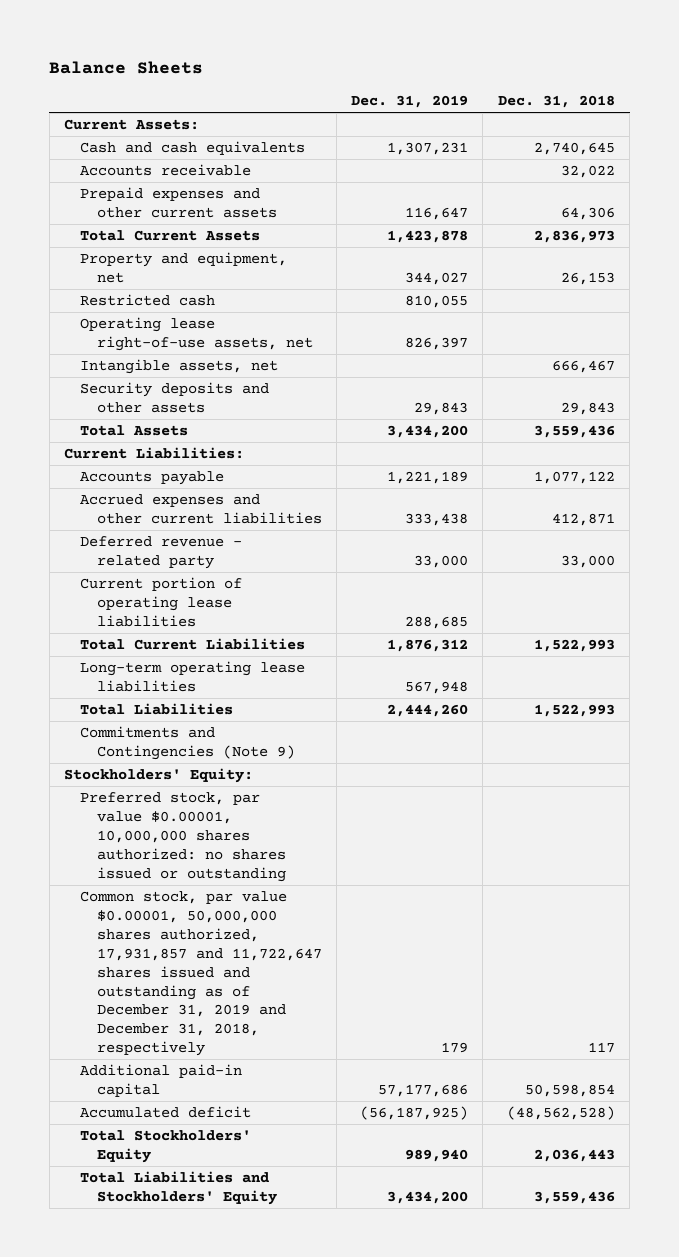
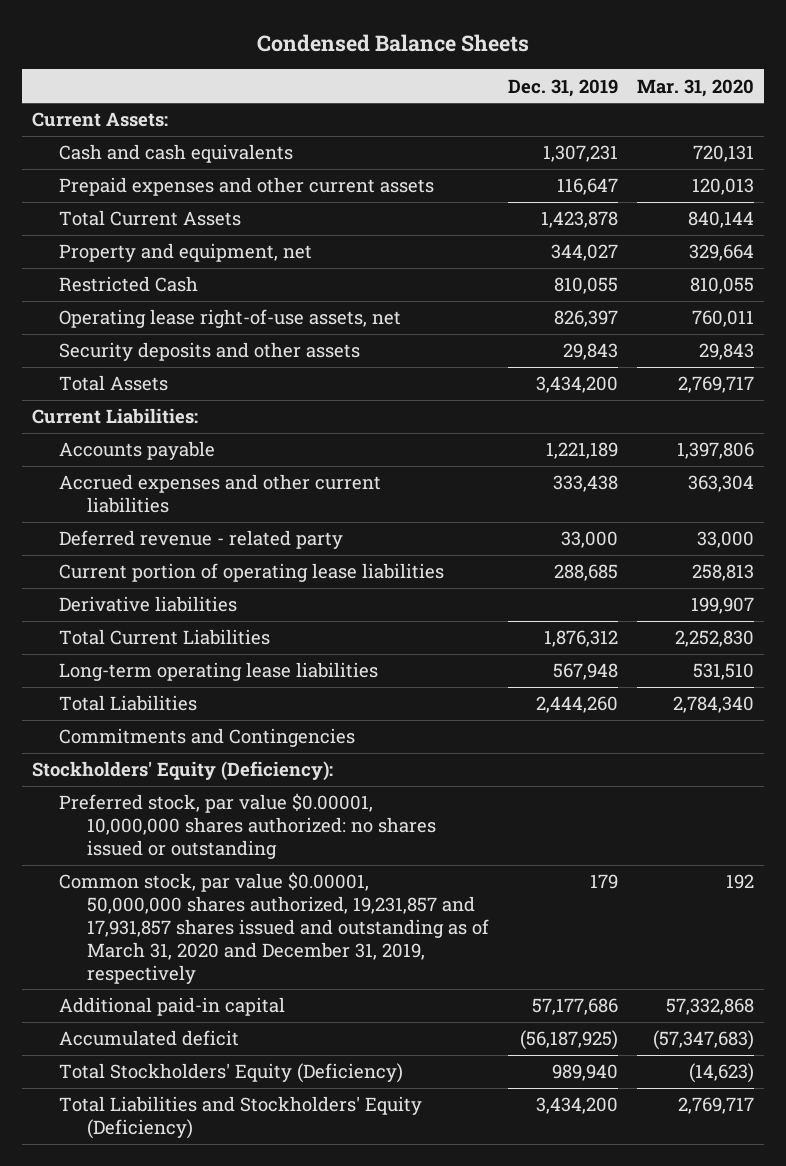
[49,61,204,75] Balance Sheets -> [257,33,530,52] Condensed Balance Sheets
[497,95,615,109] Dec. 31, 2018 -> none
none -> [637,78,755,97] Mar. 31, 2020
[80,164,252,177] Accounts receivable -> none
[80,294,216,307] Restricted cash -> [59,276,199,293] Restricted Cash
[80,359,279,375] Intangible assets, net -> none
none -> [59,596,238,613] Derivative liabilities
[80,726,295,761] Commitments and Contingencies (Note 9) -> [59,728,356,748] Commitments and Contingencies
[63,768,253,784] Stockholders' Equity: -> [31,761,333,782] Stockholders' Equity (Deficiency):
[80,891,322,1057] Common stock, par value $0.00001, 50,000,000 shares authorized, 17,931,857 and 11,722,647 shares issued and outstanding as of December 31, 2019 and December 31, 2018, respectively -> [59,872,489,984] Common stock, par value $0.00001, 50,000,000 shares authorized, 19,231,857 and 17,931,857 shares issued and outstanding as of March 31, 2020 and December 31, 2019, respectively
[80,1130,252,1164] Total Stockholders' Equity -> [59,1063,404,1084] Total Stockholders' Equity (Deficiency)
[80,1171,277,1206] Total Liabilities and Stockholders' Equity -> [59,1096,423,1140] Total Liabilities and Stockholders' Equity (Deficiency)

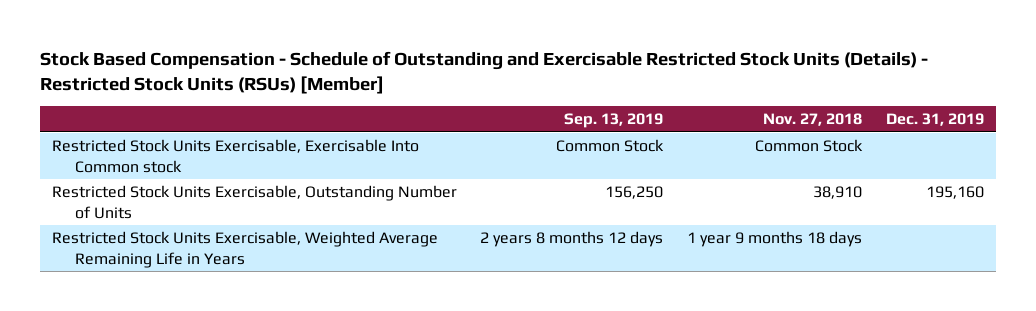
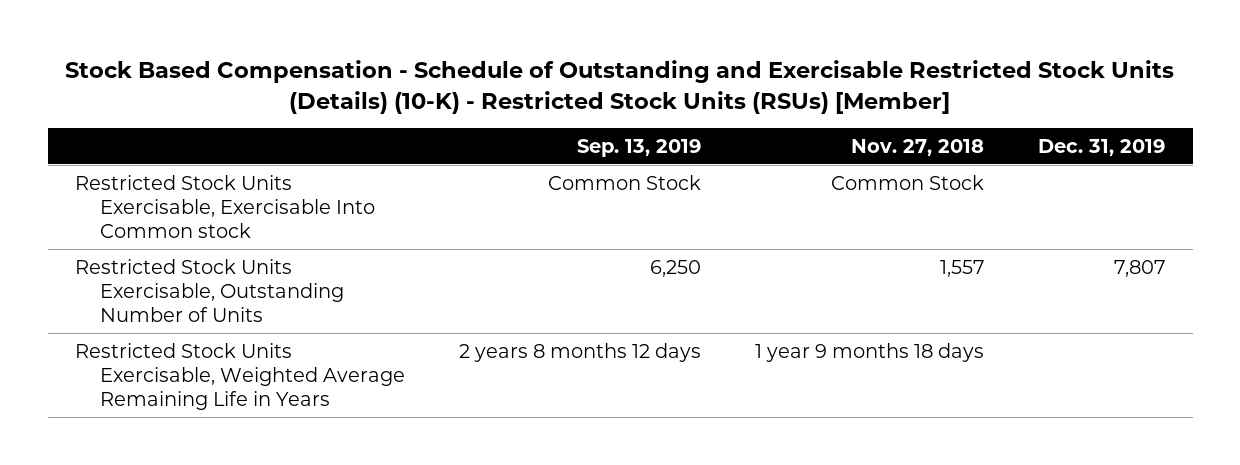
[39,50,928,95] Stock Based Compensation - Schedule of Outstanding and Exercisable Restricted Stock Units (Details) - Restricted Stock Units (RSUs) [Member] -> [65,60,1175,114] Stock Based Compensation - Schedule of Outstanding and Exercisable Restricted Stock Units (Details) (10-K) - Restricted Stock Units (RSUs) [Member]
[605,185,664,199] 156,250 -> [650,259,702,277] 6,250
[813,185,863,199] 38,910 -> [940,259,985,277] 1,557
[926,185,985,199] 195,160 -> [1114,259,1166,277] 7,807

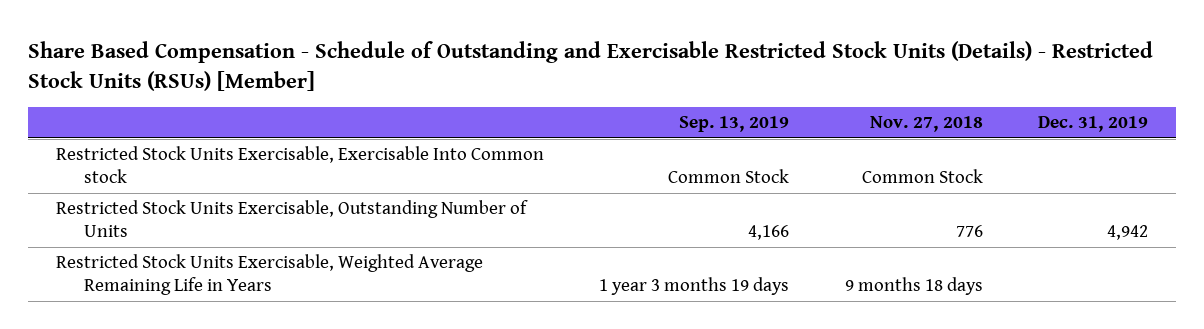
[65,60,1175,114] Stock Based Compensation - Schedule of Outstanding and Exercisable Restricted Stock Units (Details) (10-K) - Restricted Stock Units (RSUs) [Member] -> [28,40,1154,91] Share Based Compensation - Schedule of Outstanding and Exercisable Restricted Stock Units (Details) - Restricted Stock Units (RSUs) [Member]
[650,259,702,277] 6,250 -> [748,225,790,241] 4,166
[940,259,985,277] 1,557 -> [955,225,983,238] 776
[1114,259,1166,277] 7,807 -> [1107,225,1149,241] 4,942
[459,342,702,362] 2 years 8 months 12 days -> [599,277,790,296] 1 year 3 months 19 days
[755,342,985,362] 1 year 9 months 18 days -> [844,277,983,296] 9 months 18 days

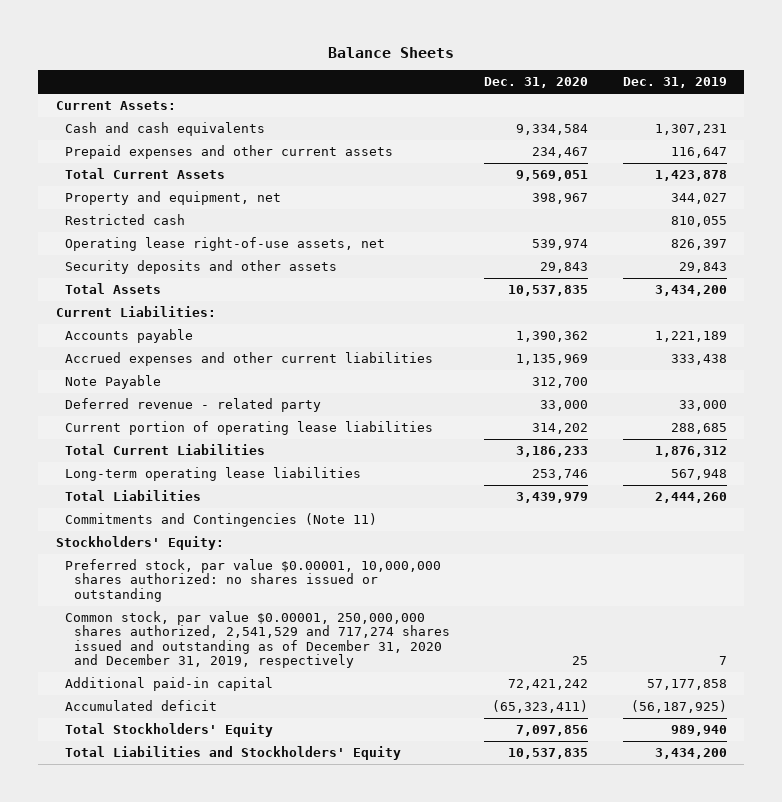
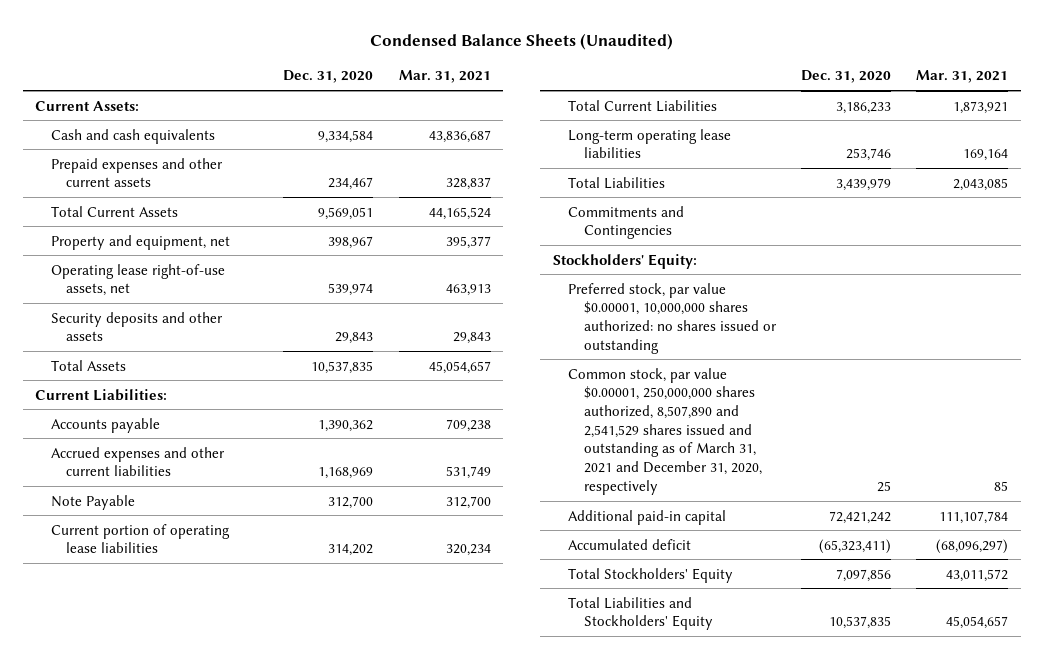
[328,46,455,58] Balance Sheets -> [369,32,673,50] Condensed Balance Sheets (Unaudited)
[622,77,727,89] Dec. 31, 2019 -> none
none -> [398,70,491,84] Mar. 31, 2021
[64,214,185,226] Restricted cash -> none
[516,354,589,366] 1,135,969 -> [318,467,374,480] 1,168,969
[64,398,321,413] Deferred revenue - related party -> none
[64,513,377,528] Commitments and Contingencies (Note 11) -> [568,205,685,240] Commitments and Contingencies
[64,611,450,669] Common stock, par value $0.00001, 250,000,000 shares authorized, 2,541,529 and 717,274 shares issued and outstanding as of December 31, 2020 and December 31, 2019, respectively -> [568,367,762,495] Common stock, par value $0.00001, 250,000,000 shares authorized, 8,507,890 and 2,541,529 shares issued and outstanding as of March 31, 2021 and December 31, 2020, respectively

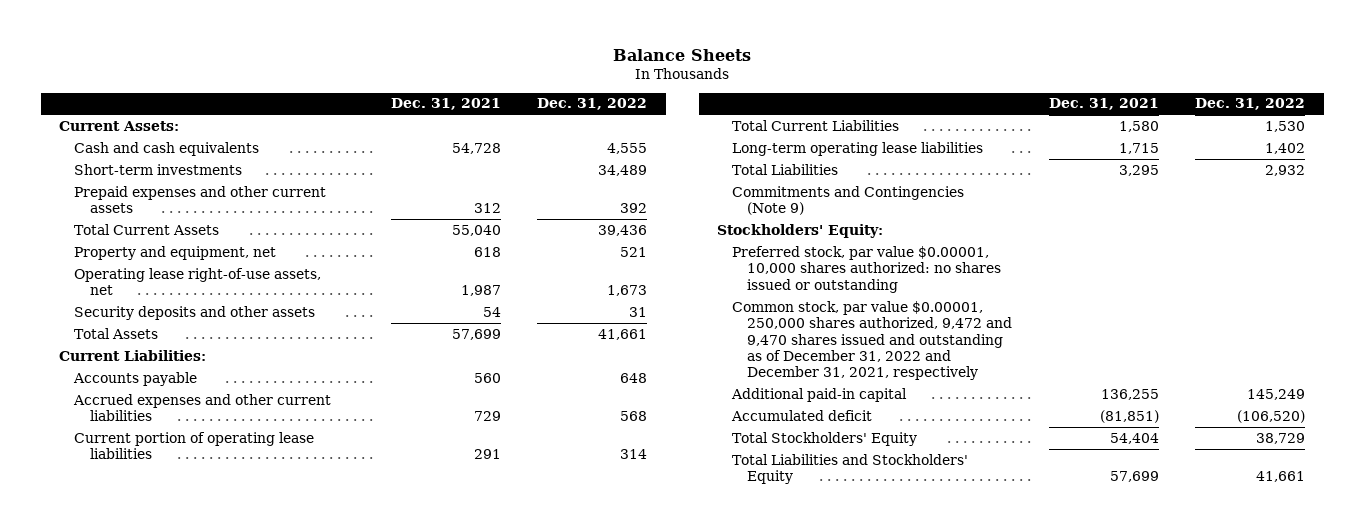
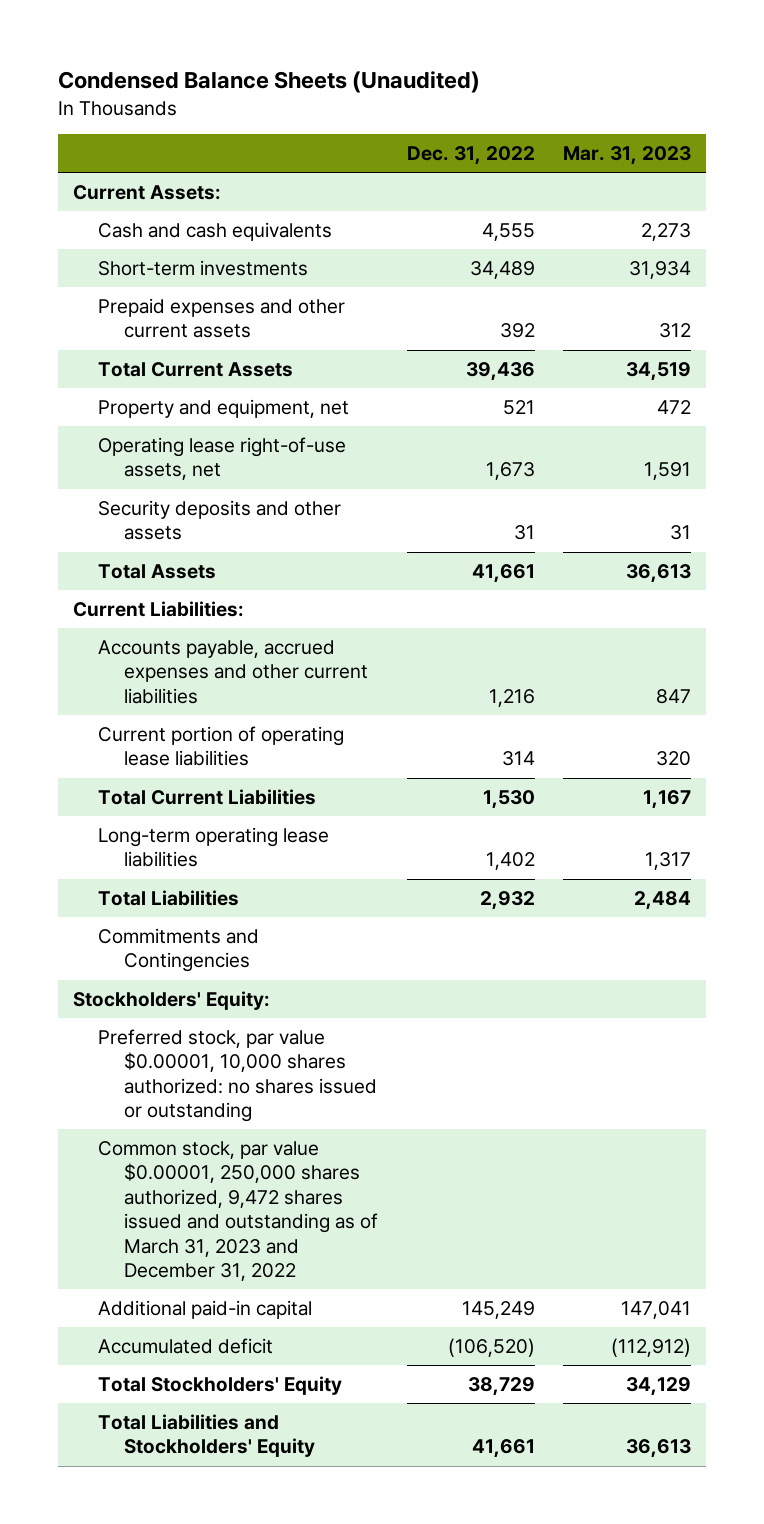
[613,49,752,62] Balance Sheets -> [58,71,481,94] Condensed Balance Sheets (Unaudited)
[390,98,501,111] Dec. 31, 2021 -> none
none -> [563,146,692,166] Mar. 31, 2023
[73,393,332,422] Accrued expenses and other current liabilities -> none
[73,371,198,386] Accounts payable -> [98,640,368,704] Accounts payable, accrued expenses and other current liabilities
[620,372,648,383] 648 -> [488,688,535,707] 1,216
[732,185,965,216] Commitments and Contingencies (Note 9) -> [98,928,260,973] Commitments and Contingencies
[732,300,1013,381] Common stock, par value $0.00001, 250,000 shares authorized, 9,472 and 9,470 shares issued and outstanding as of December 31, 2022 and December 31, 2021, respectively -> [98,1141,378,1282] Common stock, par value $0.00001, 250,000 shares authorized, 9,472 shares issued and outstanding as of March 31, 2023 and December 31, 2022

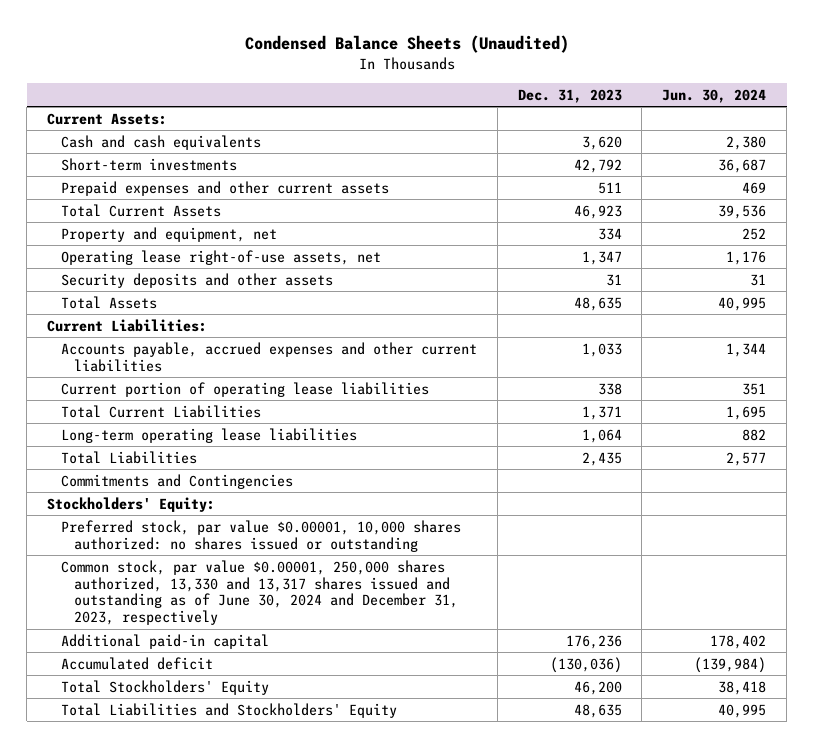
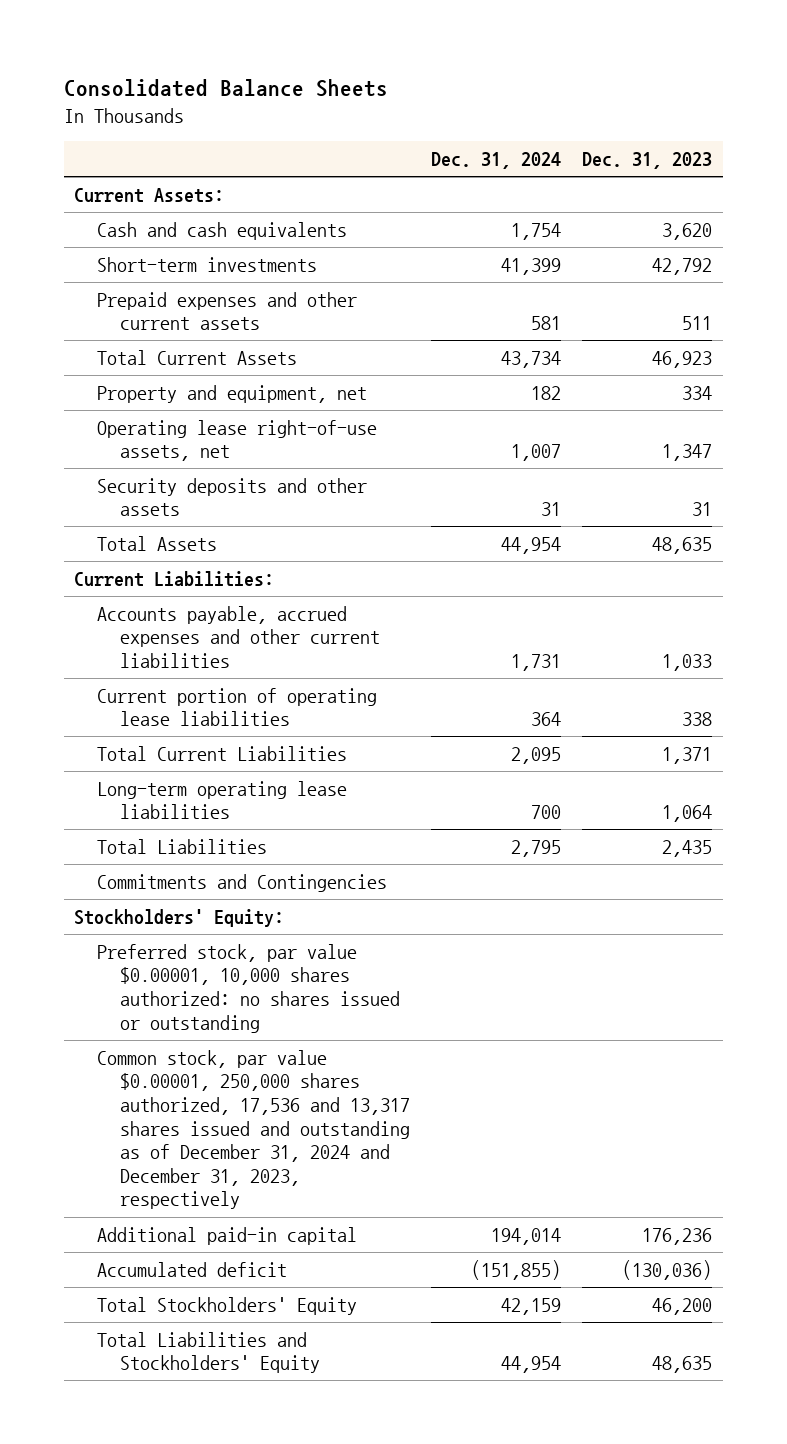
[244,35,569,54] Condensed Balance Sheets (Unaudited) -> [64,78,389,97] Consolidated Balance Sheets
[662,88,767,103] Jun. 30, 2024 -> none
none -> [431,152,562,170] Dec. 31, 2024
[60,559,459,626] Common stock, par value $0.00001, 250,000 shares authorized, 13,330 and 13,317 shares issued and outstanding as of June 30, 2024 and December 31, 2023, respectively -> [97,1049,411,1210] Common stock, par value $0.00001, 250,000 shares authorized, 17,536 and 13,317 shares issued and outstanding as of December 31, 2024 and December 31, 2023, respectively

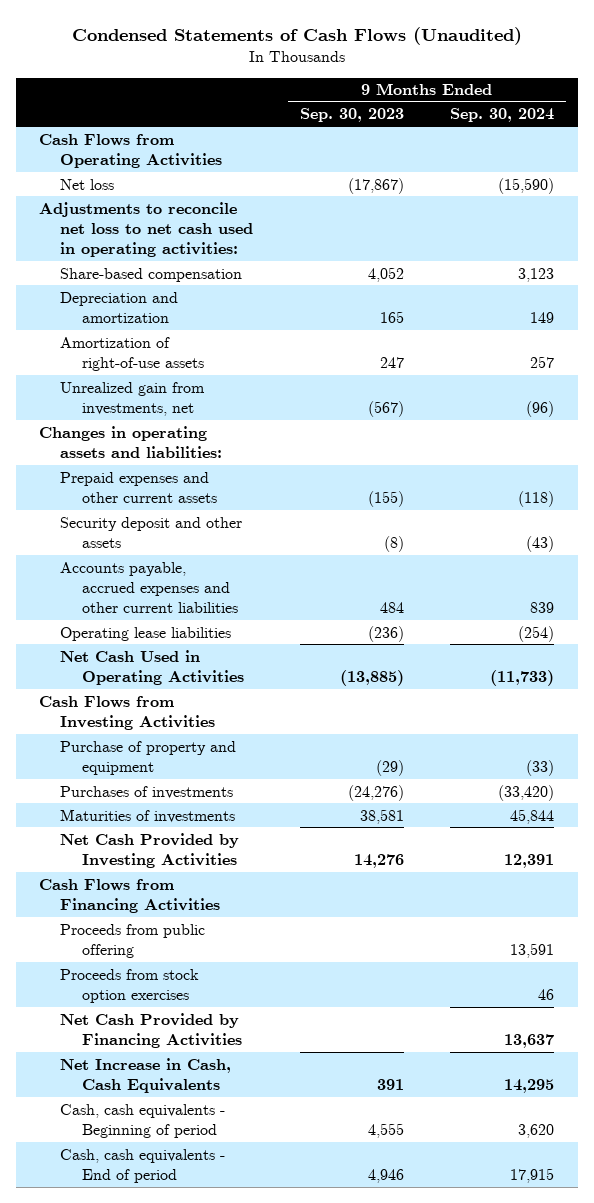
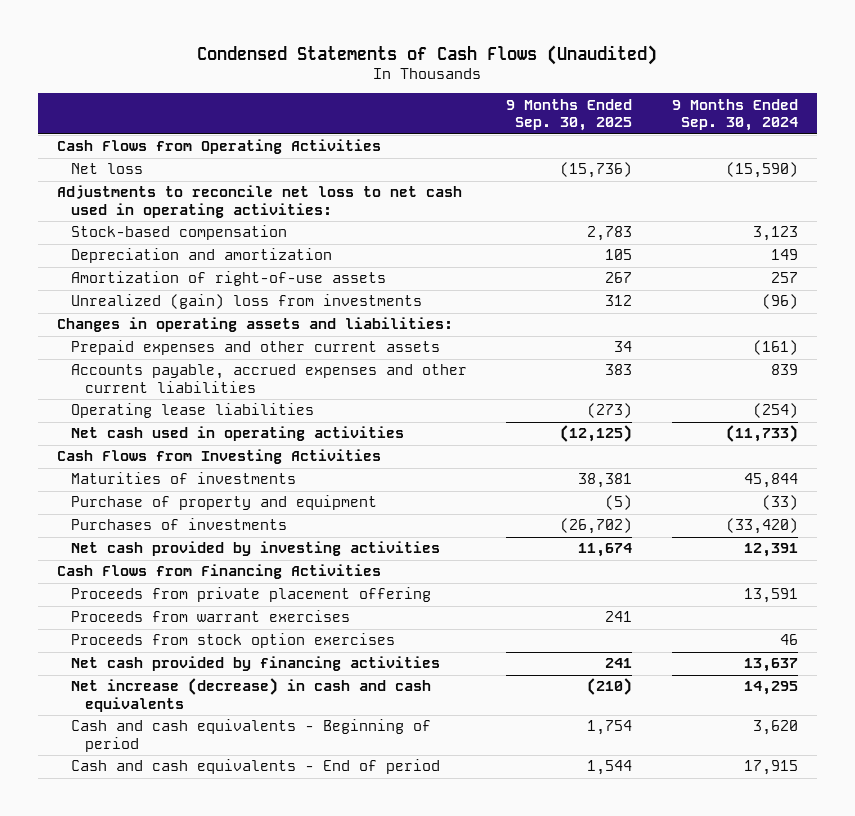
[299,108,404,123] Sep. 30, 2023 -> none
none -> [506,98,633,132] 9 Months Ended Sep. 30, 2025
[60,267,243,282] Share-based compensation -> [71,225,288,241] Stock-based compensation
[60,381,206,416] Unrealized gain from investments, net -> [71,294,423,310] Unrealized (gain) loss from investments
[60,516,243,548] Security deposit and other assets -> none
[518,490,555,507] (118) -> [752,340,798,356] (161)
[60,649,244,685] Net Cash Used in Operating Activities -> [71,426,405,442] Net cash used in operating activities
[60,808,236,823] Maturities of investments -> [71,472,297,485] Maturities of investments
[60,832,240,868] Net Cash Provided by Investing Activities -> [71,541,441,557] Net cash provided by investing activities
[60,923,206,958] Proceeds from public offering -> [71,587,432,603] Proceeds from private placement offering
none -> [71,610,351,623] Proceeds from warrant exercises
[60,1012,242,1048] Net Cash Provided by Financing Activities -> [71,656,441,672] Net cash provided by financing activities
[60,1057,232,1093] Net Increase in Cash, Cash Equivalents -> [71,678,432,712] Net increase (decrease) in cash and cash equivalents
[60,1103,226,1138] Cash, cash equivalents - Beginning of period -> [71,719,432,752] Cash and cash equivalents - Beginning of period
[60,1148,226,1183] Cash, cash equivalents - End of period -> [71,759,441,775] Cash and cash equivalents - End of period

